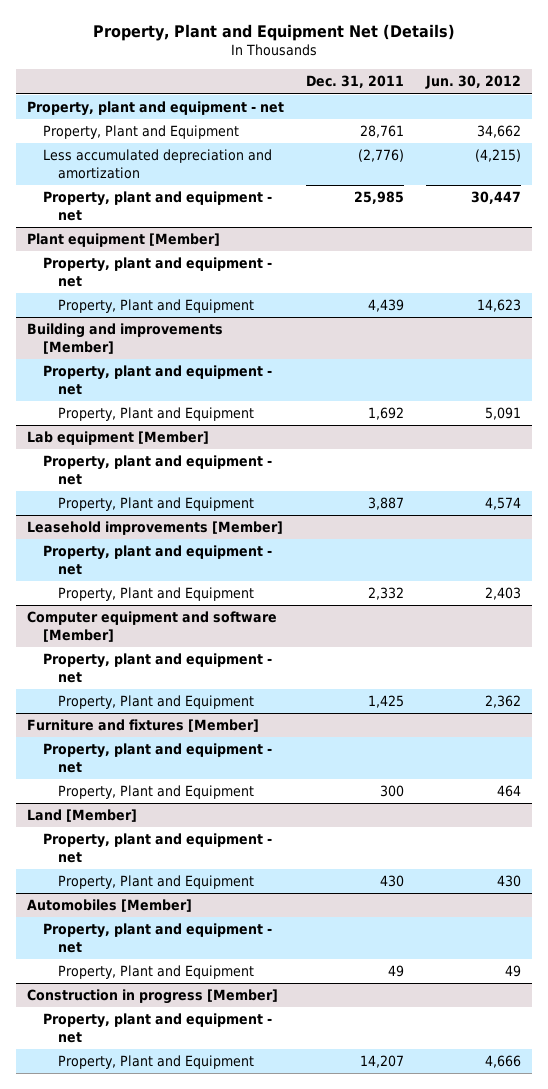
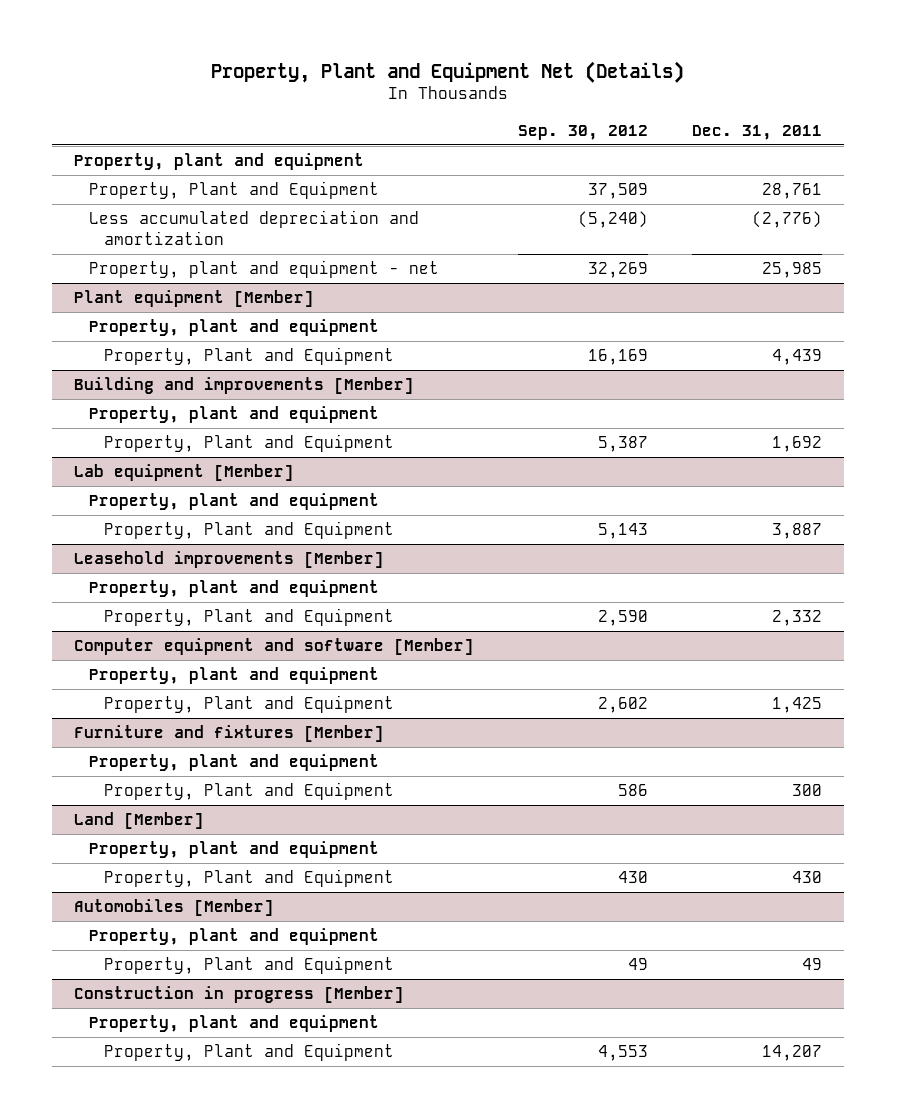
[425,75,522,90] Jun. 30, 2012 -> none
none -> [518,124,649,140] Sep. 30, 2012
[26,101,284,117] Property, plant and equipment - net -> [74,153,365,171] Property, plant and equipment
[42,257,272,288] Property, plant and equipment - net -> [89,319,380,337] Property, plant and equipment
[42,365,272,396] Property, plant and equipment - net -> [89,406,380,424] Property, plant and equipment
[42,455,272,486] Property, plant and equipment - net -> [89,493,380,511] Property, plant and equipment
[42,545,272,576] Property, plant and equipment - net -> [89,580,380,598] Property, plant and equipment
[42,653,272,684] Property, plant and equipment - net -> [89,667,380,685] Property, plant and equipment
[42,743,272,774] Property, plant and equipment - net -> [89,754,380,772] Property, plant and equipment
[42,833,272,864] Property, plant and equipment - net -> [89,841,380,859] Property, plant and equipment
[42,923,272,954] Property, plant and equipment - net -> [89,928,380,946] Property, plant and equipment
[42,1013,272,1044] Property, plant and equipment - net -> [89,1015,380,1033] Property, plant and equipment

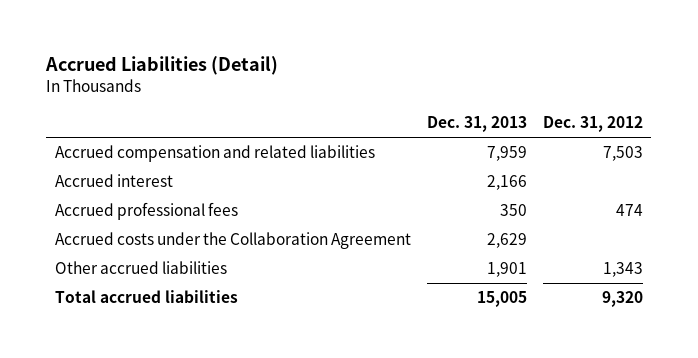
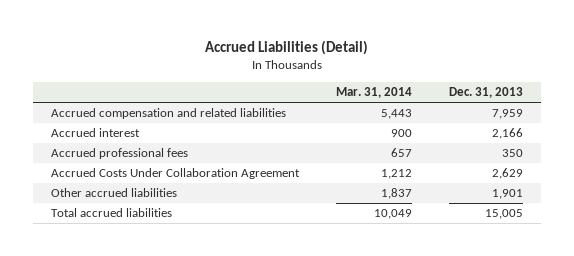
[543,116,644,133] Dec. 31, 2012 -> none
none -> [335,87,412,99] Mar. 31, 2014
[54,232,411,250] Accrued costs under the Collaboration Agreement -> [50,168,300,180] Accrued Costs Under Collaboration Agreement

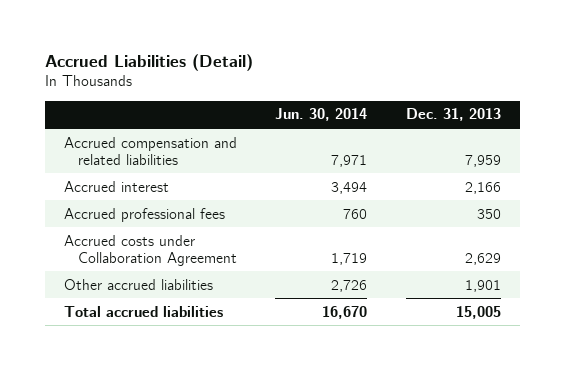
[335,87,412,99] Mar. 31, 2014 -> none
none -> [275,108,368,122] Jun. 30, 2014
[50,168,300,180] Accrued Costs Under Collaboration Agreement -> [64,234,237,266] Accrued costs under Collaboration Agreement

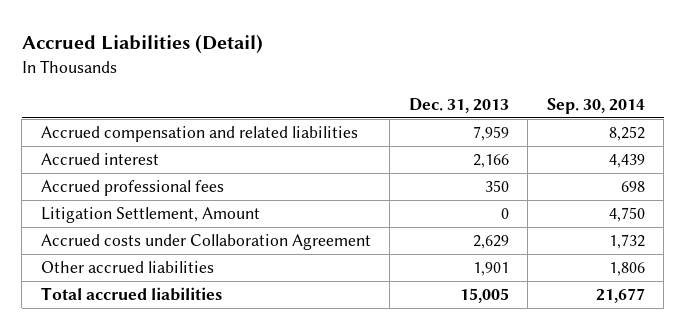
[275,108,368,122] Jun. 30, 2014 -> none
none -> [546,97,645,114] Sep. 30, 2014
none -> [40,207,260,224] Litigation Settlement, Amount

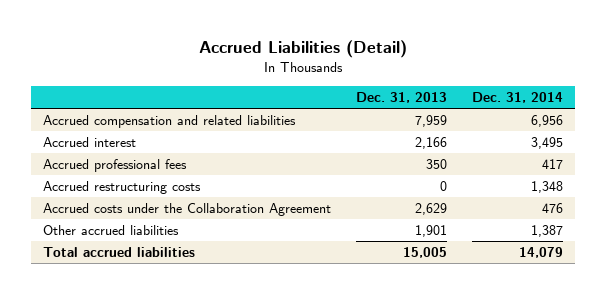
[546,97,645,114] Sep. 30, 2014 -> none
none -> [471,92,563,104] Dec. 31, 2014
[40,207,260,224] Litigation Settlement, Amount -> none
none -> [43,181,202,195] Accrued restructuring costs
[40,234,371,251] Accrued costs under Collaboration Agreement -> [43,203,332,217] Accrued costs under the Collaboration Agreement

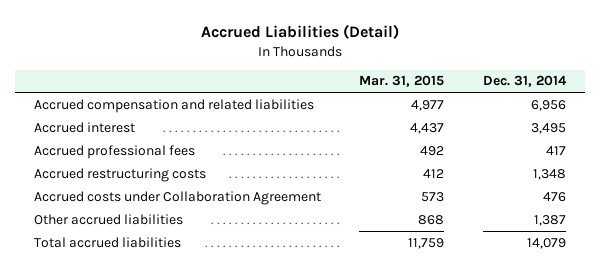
[355,92,447,104] Dec. 31, 2013 -> none
none -> [359,75,445,88] Mar. 31, 2015
[43,203,332,217] Accrued costs under the Collaboration Agreement -> [33,190,321,205] Accrued costs under Collaboration Agreement

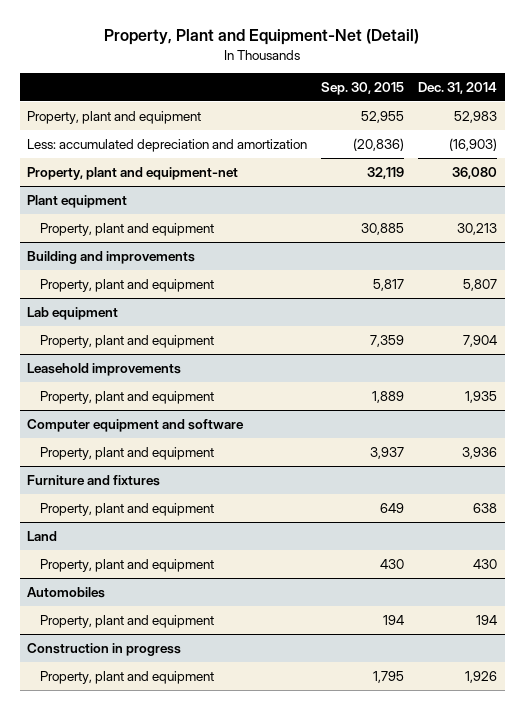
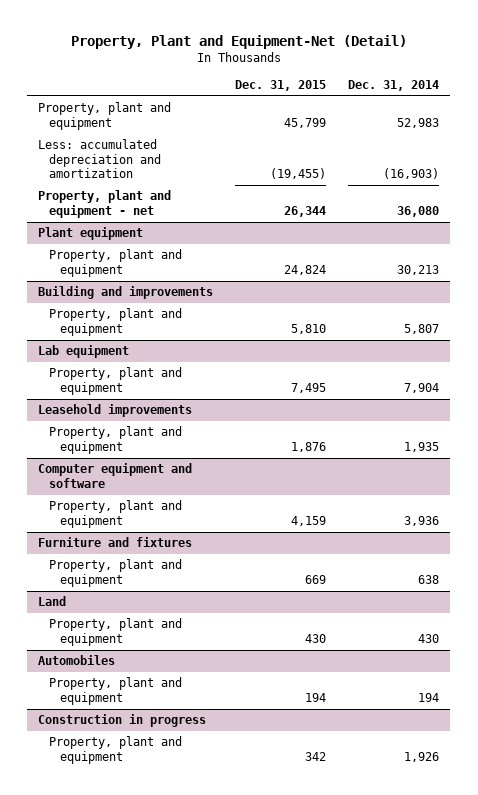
[321,82,405,96] Sep. 30, 2015 -> none
none -> [235,79,327,91] Dec. 31, 2015
[26,166,238,180] Property, plant and equipment-net -> [38,190,172,218] Property, plant and equipment - net

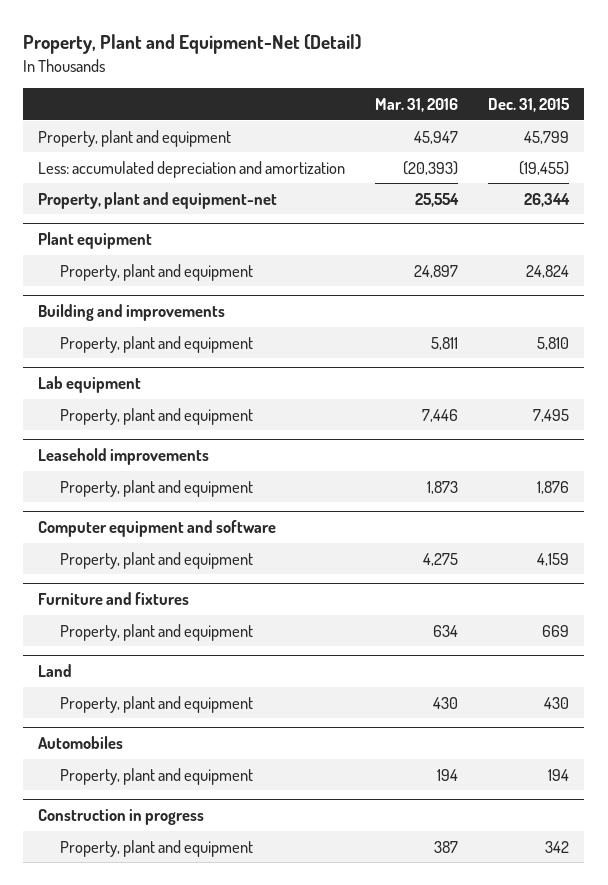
[348,79,440,91] Dec. 31, 2014 -> none
none -> [375,97,459,112] Mar. 31, 2016
[38,190,172,218] Property, plant and equipment - net -> [38,191,278,209] Property, plant and equipment-net

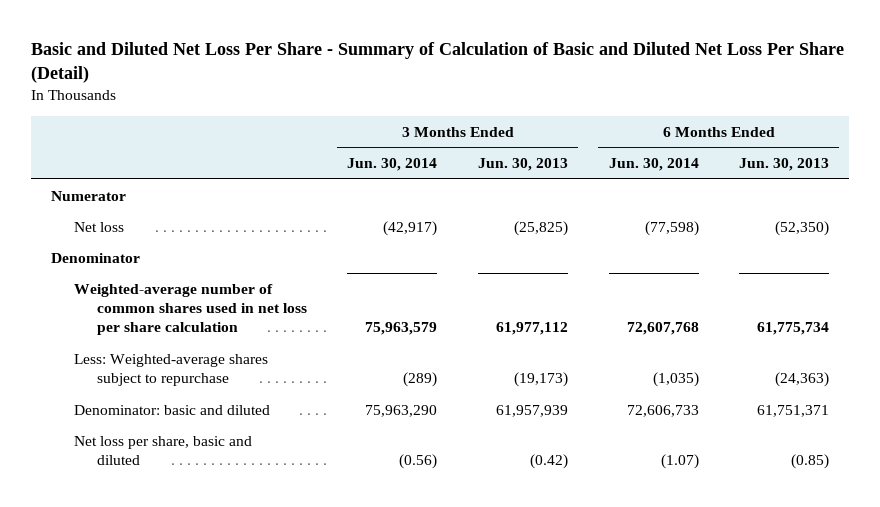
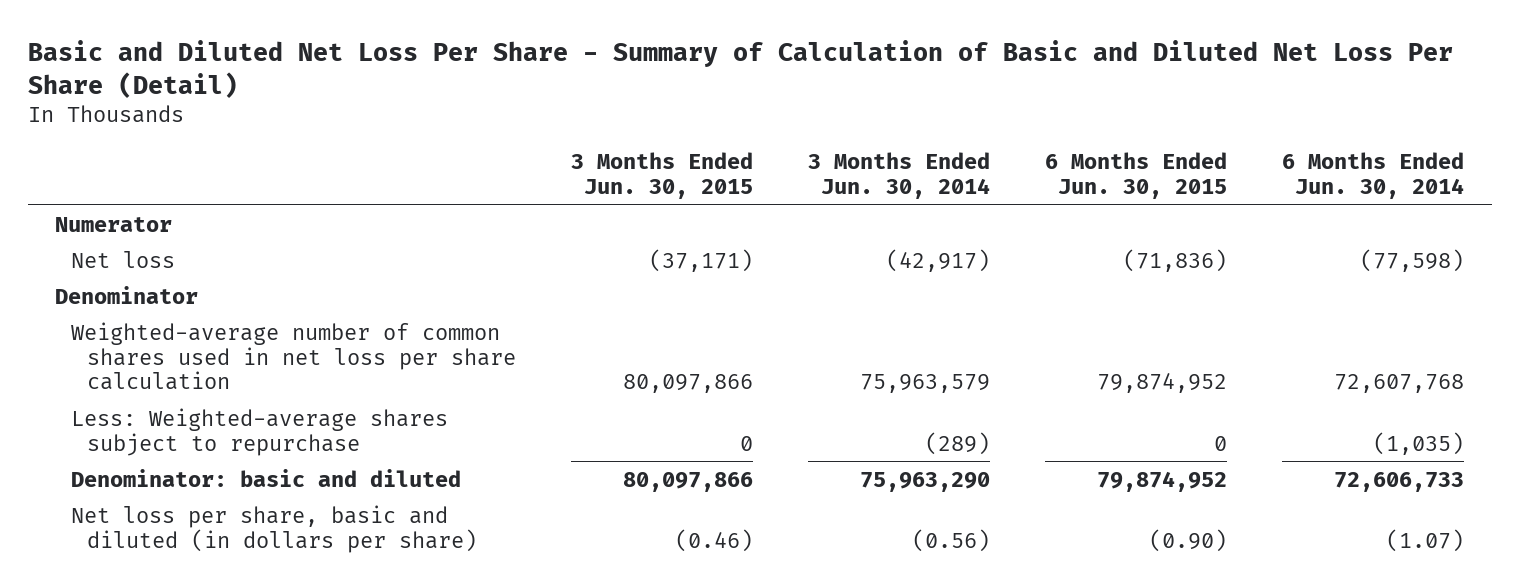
[477,158,568,172] Jun. 30, 2013 -> none
[739,158,830,172] Jun. 30, 2013 -> none
none -> [570,152,753,199] 3 Months Ended Jun. 30, 2015
none -> [1045,152,1228,199] 6 Months Ended Jun. 30, 2015
[74,435,253,466] Net loss per share, basic and diluted -> [70,504,477,553] Net loss per share, basic and diluted (in dollars per share)

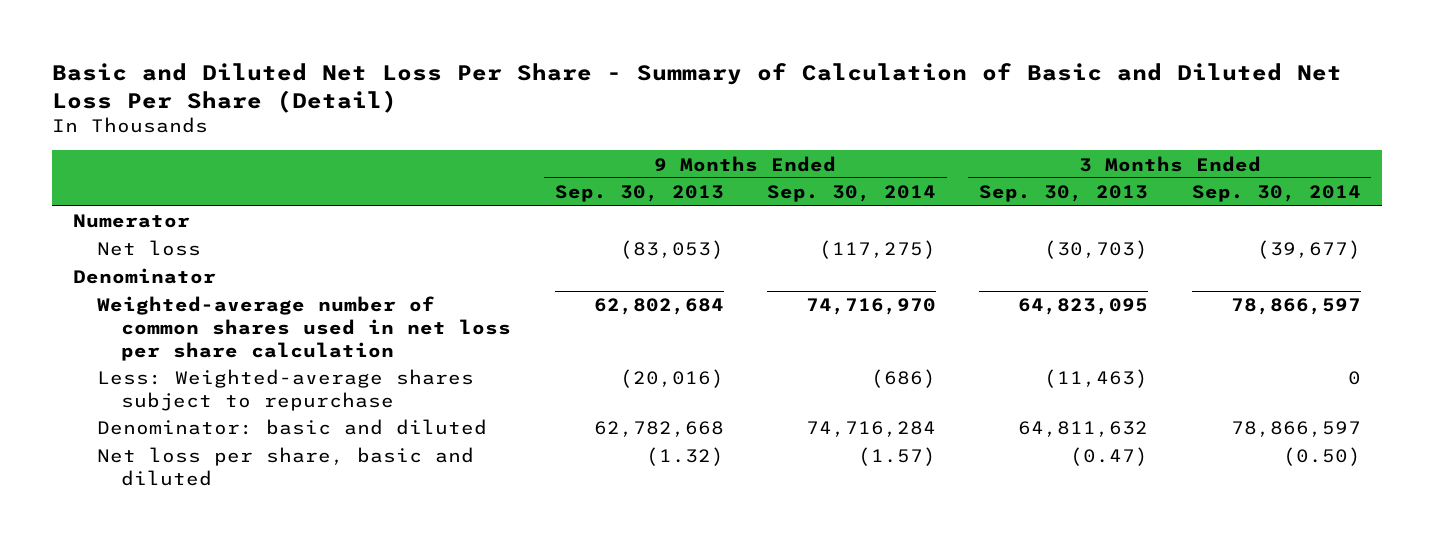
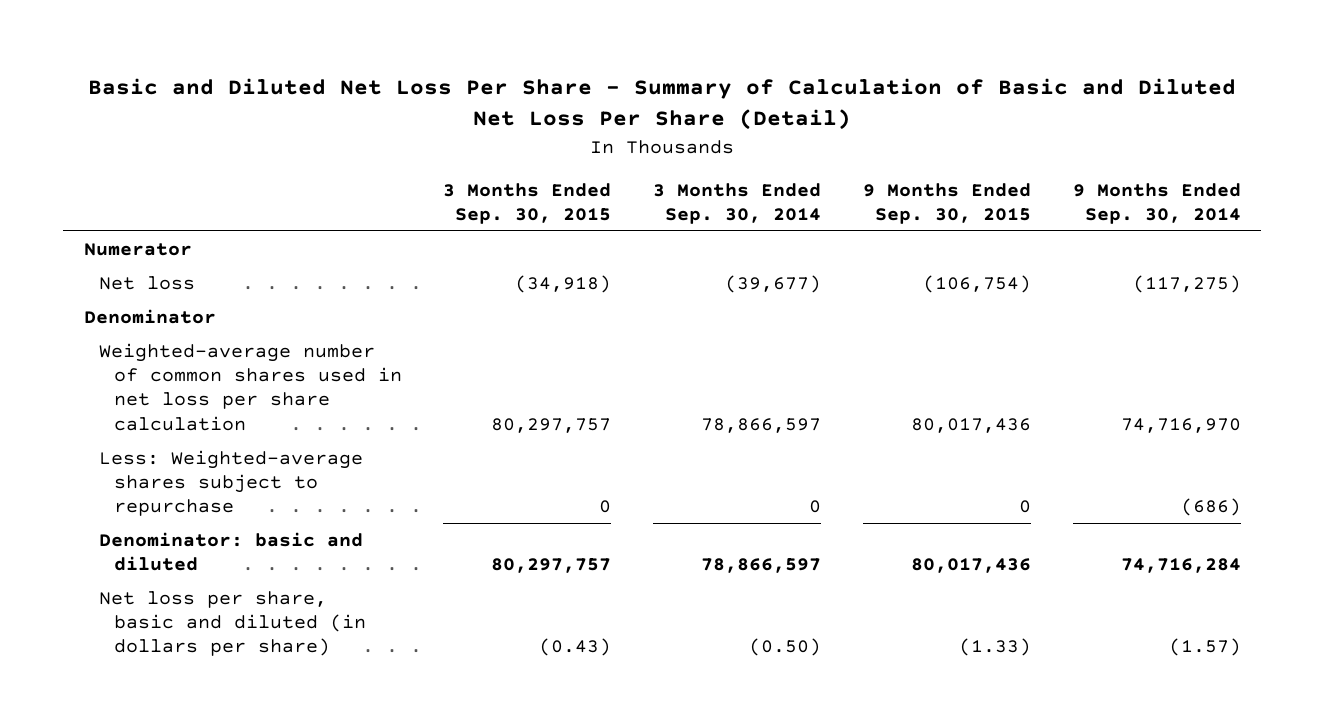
[554,185,724,203] Sep. 30, 2013 -> none
[979,185,1149,203] Sep. 30, 2013 -> none
none -> [443,182,612,224] 3 Months Ended Sep. 30, 2015
none -> [862,182,1031,224] 9 Months Ended Sep. 30, 2015
[97,447,475,486] Net loss per share, basic and diluted -> [98,590,366,657] Net loss per share, basic and diluted (in dollars per share)

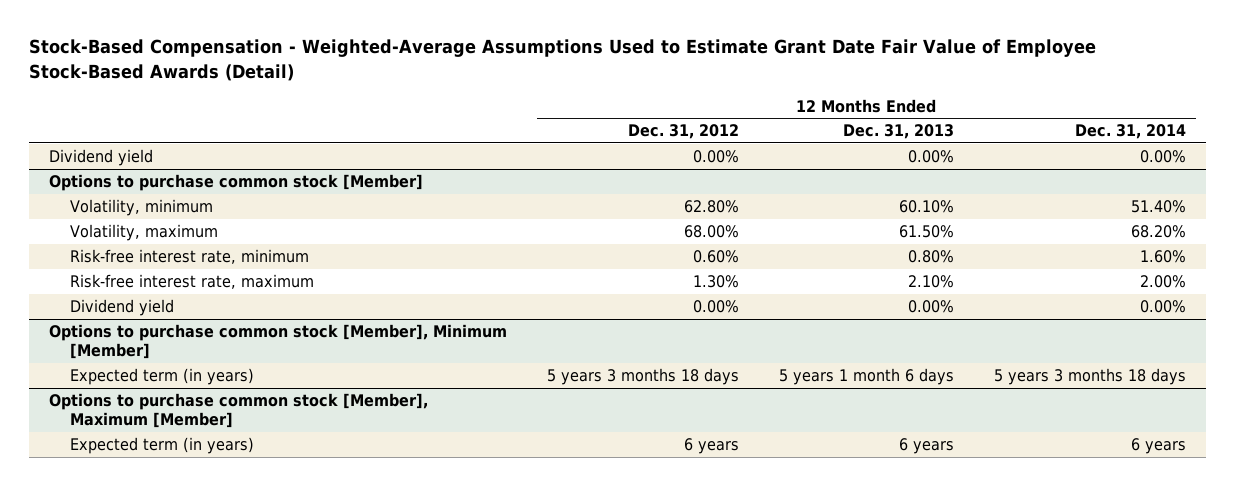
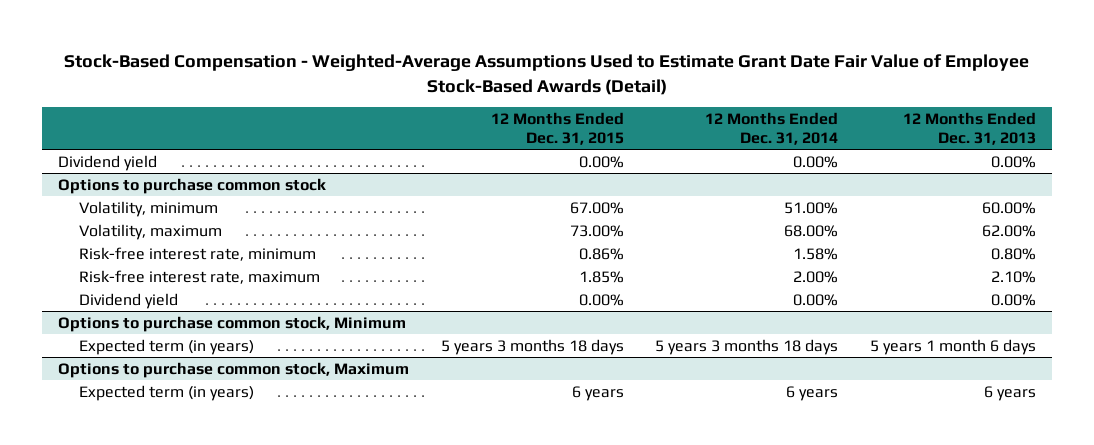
[627,124,739,140] Dec. 31, 2012 -> none
none -> [490,111,624,145] 12 Months Ended Dec. 31, 2015
[48,174,423,192] Options to purchase common stock [Member] -> [58,177,327,194] Options to purchase common stock
[898,200,954,214] 60.10% -> [981,201,1036,214] 60.00%
[1130,200,1186,214] 51.40% -> [784,201,839,214] 51.00%
[898,225,954,239] 61.50% -> [981,224,1036,237] 62.00%
[1130,225,1186,239] 68.20% -> [784,224,839,237] 68.00%
[1139,250,1186,264] 1.60% -> [793,247,839,260] 1.58%
[48,324,507,360] Options to purchase common stock [Member], Minimum [Member] -> [58,315,407,332] Options to purchase common stock, Minimum
[48,393,428,429] Options to purchase common stock [Member], Maximum [Member] -> [58,361,410,378] Options to purchase common stock, Maximum

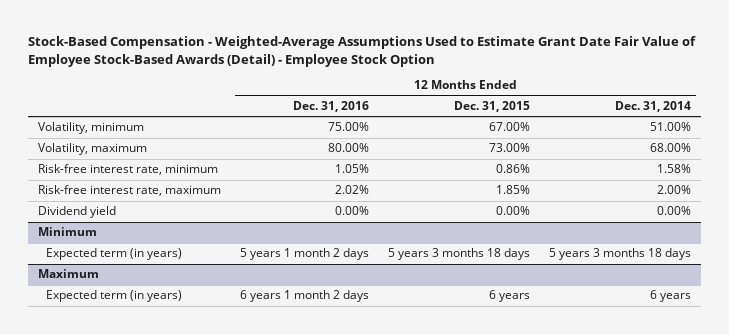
[64,53,1030,95] Stock-Based Compensation - Weighted-Average Assumptions Used to Estimate Grant Date Fair Value of Employee Stock-Based Awards (Detail) -> [28,36,697,67] Stock-Based Compensation - Weighted-Average Assumptions Used to Estimate Grant Date Fair Value of Employee Stock-Based Awards (Detail) - Employee Stock Option
[902,111,1036,145] 12 Months Ended Dec. 31, 2013 -> none
none -> [293,100,370,112] Dec. 31, 2016
[58,154,158,171] Dividend yield -> none
[58,177,327,194] Options to purchase common stock -> none
[58,315,407,332] Options to purchase common stock, Minimum -> none
none -> [37,227,97,237] Minimum
[58,361,410,378] Options to purchase common stock, Maximum -> none
none -> [37,269,99,279] Maximum

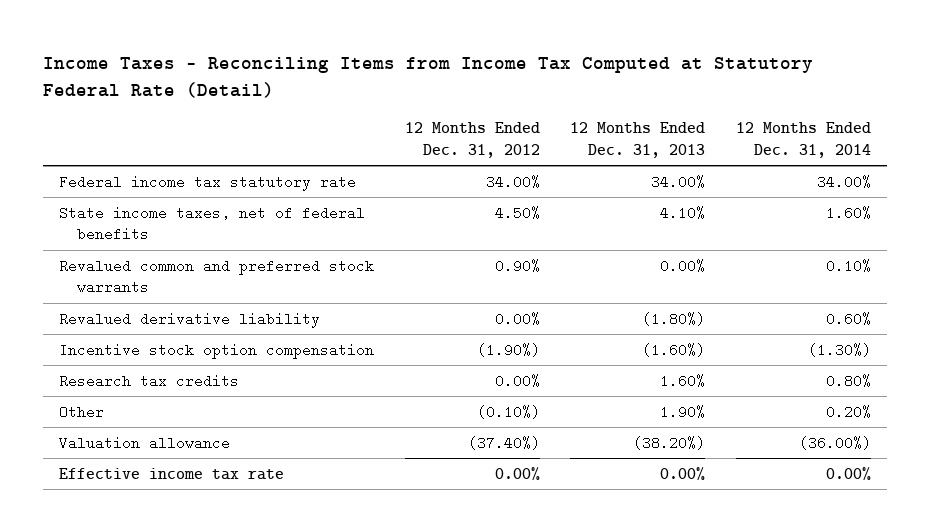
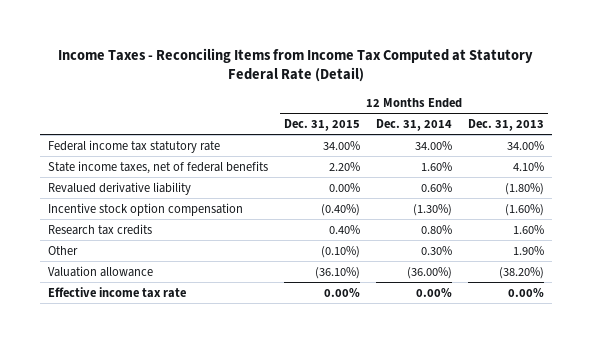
[404,121,540,158] 12 Months Ended Dec. 31, 2012 -> none
none -> [283,118,360,131] Dec. 31, 2015
[58,258,374,295] Revalued common and preferred stock warrants -> none
[826,404,872,419] 0.20% -> [421,245,453,255] 0.30%

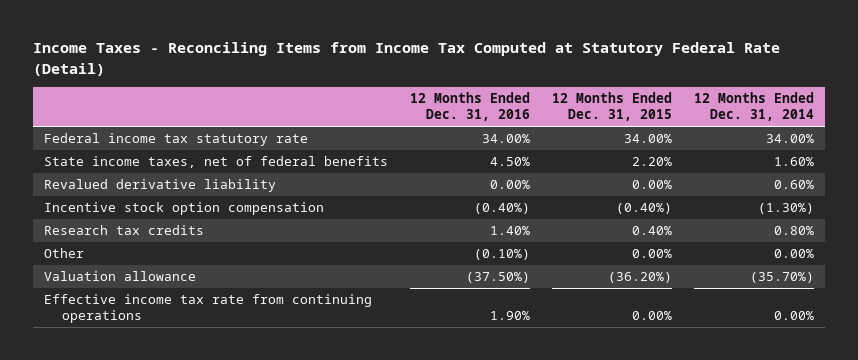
[468,118,545,131] Dec. 31, 2013 -> none
none -> [409,92,530,122] 12 Months Ended Dec. 31, 2016
[320,245,360,258] (0.10%) -> [631,249,672,259] 0.00%
[421,245,453,255] 0.30% -> [774,249,815,259] 0.00%
[314,266,360,279] (36.10%) -> [607,272,672,284] (36.20%)
[407,266,453,279] (36.00%) -> [750,272,815,284] (35.70%)
[47,286,186,298] Effective income tax rate -> [43,294,372,324] Effective income tax rate from continuing operations

